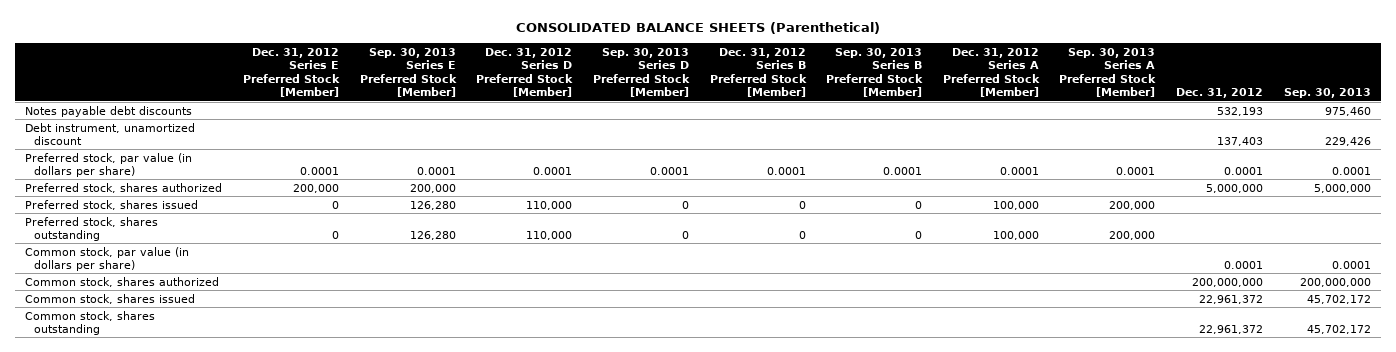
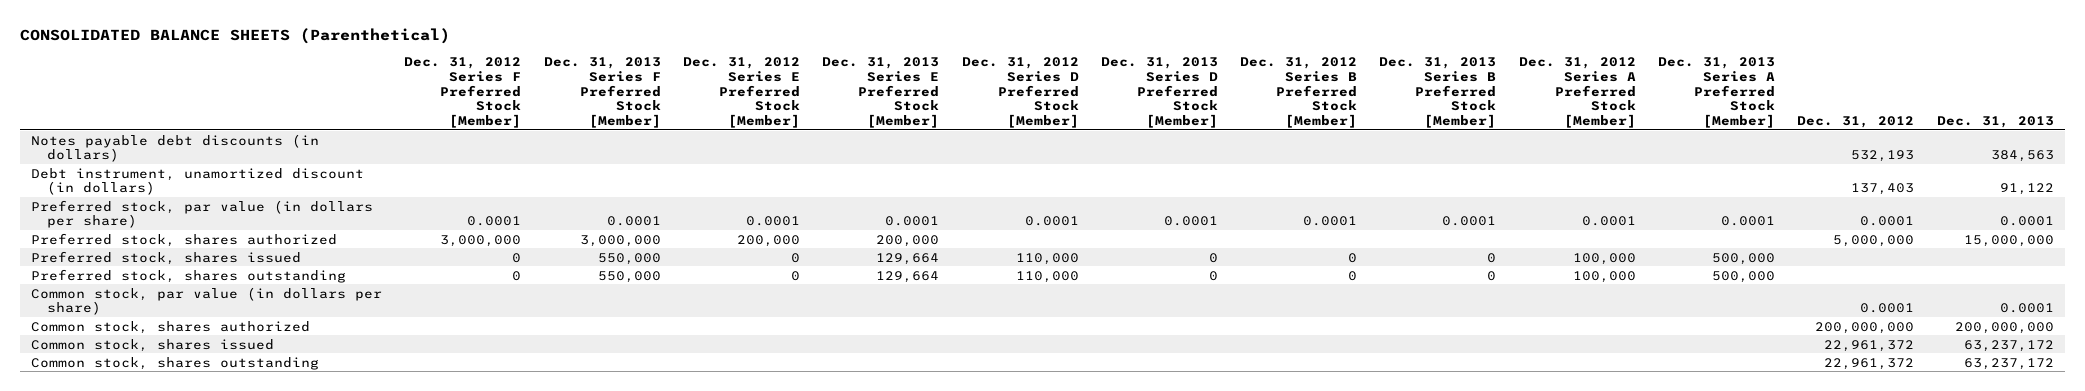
[359,47,457,98] Sep. 30, 2013 Series E Preferred Stock [Member] -> none
[592,47,690,98] Sep. 30, 2013 Series D Preferred Stock [Member] -> none
[826,47,924,98] Sep. 30, 2013 Series B Preferred Stock [Member] -> none
[1059,47,1157,98] Sep. 30, 2013 Series A Preferred Stock [Member] -> none
[1283,88,1371,99] Sep. 30, 2013 -> none
none -> [404,56,522,129] Dec. 31, 2012 Series F Preferred Stock [Member]
none -> [543,56,661,129] Dec. 31, 2013 Series F Preferred Stock [Member]
none -> [822,56,940,129] Dec. 31, 2013 Series E Preferred Stock [Member]
none -> [1100,56,1218,129] Dec. 31, 2013 Series D Preferred Stock [Member]
none -> [1379,56,1497,129] Dec. 31, 2013 Series B Preferred Stock [Member]
none -> [1658,56,1776,129] Dec. 31, 2013 Series A Preferred Stock [Member]
none -> [1936,116,2054,129] Dec. 31, 2013
[25,105,193,117] Notes payable debt discounts -> [31,133,320,163] Notes payable debt discounts (in dollars)
[25,122,196,146] Debt instrument, unamortized discount -> [31,167,365,196] Debt instrument, unamortized discount (in dollars)

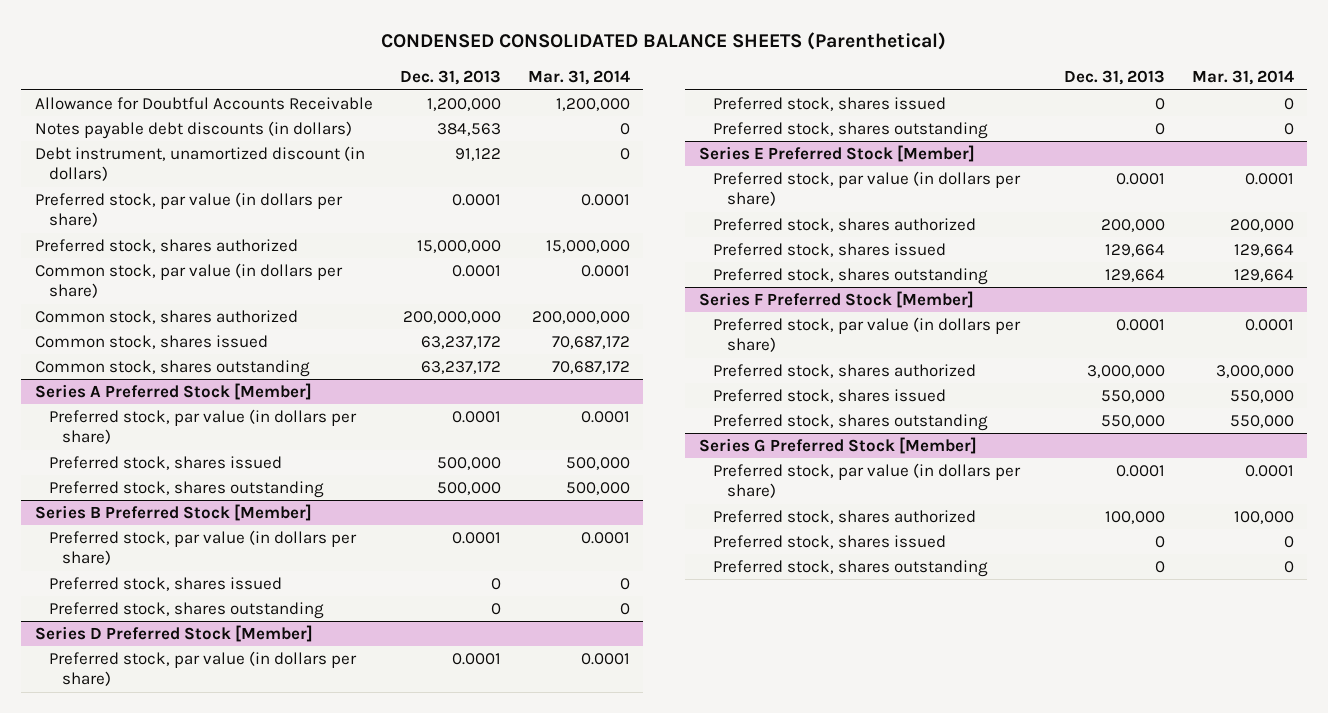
[19,27,450,44] CONSOLIDATED BALANCE SHEETS (Parenthetical) -> [381,32,947,51] CONDENSED CONSOLIDATED BALANCE SHEETS (Parenthetical)
[404,56,522,129] Dec. 31, 2012 Series F Preferred Stock [Member] -> none
[543,56,661,129] Dec. 31, 2013 Series F Preferred Stock [Member] -> none
[682,56,800,129] Dec. 31, 2012 Series E Preferred Stock [Member] -> none
[822,56,940,129] Dec. 31, 2013 Series E Preferred Stock [Member] -> none
[961,56,1079,129] Dec. 31, 2012 Series D Preferred Stock [Member] -> none
[1100,56,1218,129] Dec. 31, 2013 Series D Preferred Stock [Member] -> none
[1240,56,1358,129] Dec. 31, 2012 Series B Preferred Stock [Member] -> none
[1379,56,1497,129] Dec. 31, 2013 Series B Preferred Stock [Member] -> none
[1518,56,1636,129] Dec. 31, 2012 Series A Preferred Stock [Member] -> none
[1658,56,1776,129] Dec. 31, 2013 Series A Preferred Stock [Member] -> none
[1797,116,1915,129] Dec. 31, 2012 -> none
none -> [527,70,630,86] Mar. 31, 2014
none -> [34,96,373,110] Allowance for Doubtful Accounts Receivable
[31,250,302,265] Preferred stock, shares issued -> none
[31,268,347,283] Preferred stock, shares outstanding -> none
none -> [34,382,312,400] Series A Preferred Stock [Member]
none -> [48,408,357,445] Preferred stock, par value (in dollars per share)
none -> [48,455,282,470] Preferred stock, shares issued
none -> [48,480,324,498] Preferred stock, shares outstanding
none -> [34,503,312,521] Series B Preferred Stock [Member]
none -> [48,529,357,566] Preferred stock, par value (in dollars per share)
none -> [48,576,282,591] Preferred stock, shares issued
none -> [48,601,324,619] Preferred stock, shares outstanding
none -> [34,624,313,642] Series D Preferred Stock [Member]
none -> [48,650,357,687] Preferred stock, par value (in dollars per share)
none -> [712,96,946,111] Preferred stock, shares issued
none -> [712,121,988,139] Preferred stock, shares outstanding
none -> [698,144,975,162] Series E Preferred Stock [Member]
none -> [712,170,1021,207] Preferred stock, par value (in dollars per share)
none -> [712,217,976,232] Preferred stock, shares authorized
none -> [712,242,946,257] Preferred stock, shares issued
none -> [712,267,988,285] Preferred stock, shares outstanding
none -> [698,290,974,308] Series F Preferred Stock [Member]
none -> [712,316,1021,353] Preferred stock, par value (in dollars per share)
none -> [712,363,976,378] Preferred stock, shares authorized
none -> [712,388,946,403] Preferred stock, shares issued
none -> [712,413,988,431] Preferred stock, shares outstanding
none -> [698,436,977,454] Series G Preferred Stock [Member]
none -> [712,462,1021,499] Preferred stock, par value (in dollars per share)
none -> [712,509,976,524] Preferred stock, shares authorized
none -> [712,534,946,549] Preferred stock, shares issued
none -> [712,559,988,577] Preferred stock, shares outstanding

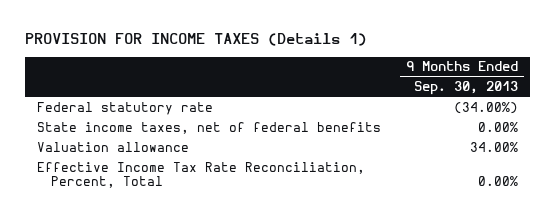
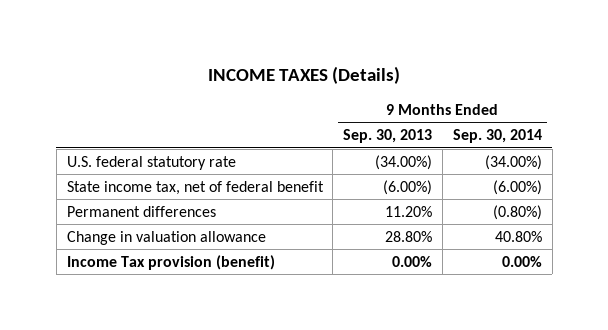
[25,33,368,47] PROVISION FOR INCOME TAXES (Details 1) -> [208,66,401,85] INCOME TAXES (Details)
none -> [452,129,542,144] Sep. 30, 2014
[37,101,214,115] Federal statutory rate -> [66,155,236,170] U.S. federal statutory rate
[37,121,382,134] State income taxes, net of federal benefits -> [66,180,324,195] State income tax, net of federal benefit
[477,121,518,132] 0.00% -> [383,179,433,195] (6.00%)
none -> [66,205,216,217] Permanent differences
[37,141,190,152] Valuation allowance -> [66,230,266,245] Change in valuation allowance
[469,141,518,152] 34.00% -> [385,230,433,242] 28.80%
[37,161,366,189] Effective Income Tax Rate Reconciliation, Percent, Total -> [66,254,275,270] Income Tax provision (benefit)

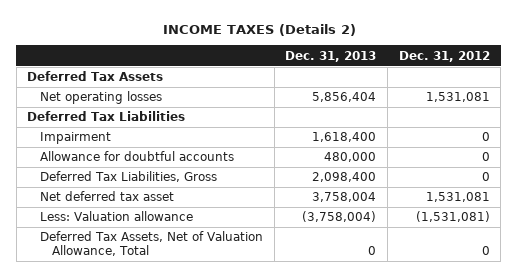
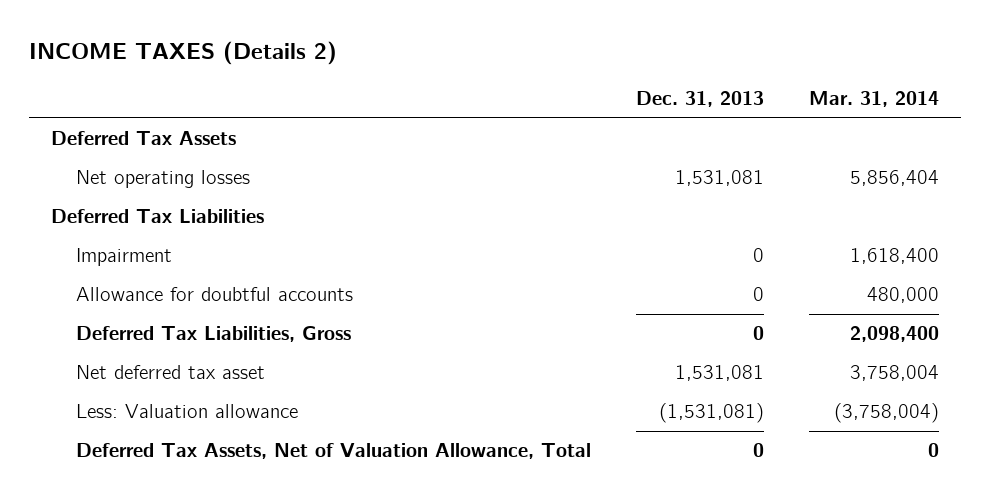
[398,50,490,62] Dec. 31, 2012 -> none
none -> [808,91,939,108] Mar. 31, 2014
[312,92,377,103] 5,856,404 -> [675,170,765,187] 1,531,081
[312,132,377,143] 1,618,400 -> [753,248,765,263] 0
[324,152,377,163] 480,000 -> [753,287,765,302] 0
[312,172,377,183] 2,098,400 -> [753,326,765,341] 0
[312,192,377,203] 3,758,004 -> [675,365,765,382] 1,531,081
[302,211,377,223] (3,758,004) -> [659,403,765,424] (1,531,081)

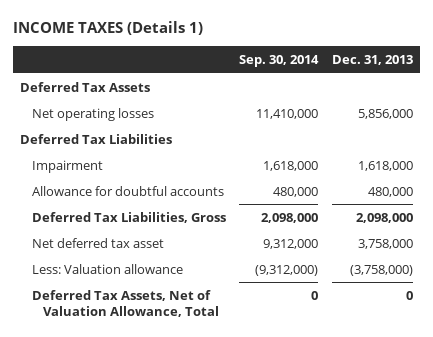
[28,41,337,66] INCOME TAXES (Details 2) -> [13,21,204,36] INCOME TAXES (Details 1)
[808,91,939,108] Mar. 31, 2014 -> none
none -> [239,55,320,68] Sep. 30, 2014
[675,170,765,187] 1,531,081 -> [358,108,414,119] 5,856,000
[753,248,765,263] 0 -> [358,160,414,171] 1,618,000
[753,287,765,302] 0 -> [368,186,414,197] 480,000
[753,326,765,341] 0 -> [356,212,414,223] 2,098,000
[675,365,765,382] 1,531,081 -> [358,238,414,249] 3,758,000
[659,403,765,424] (1,531,081) -> [350,264,414,276] (3,758,000)

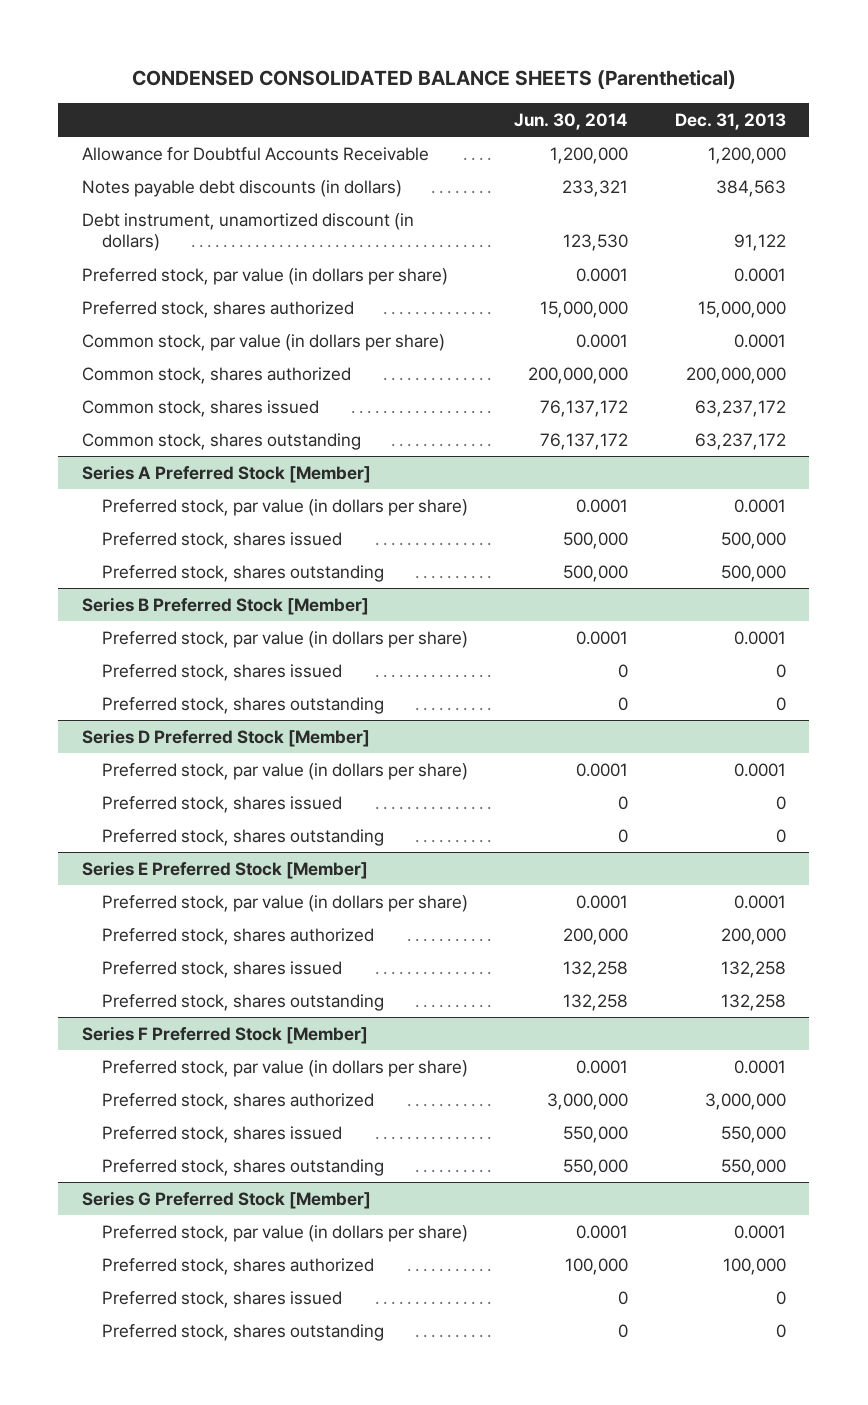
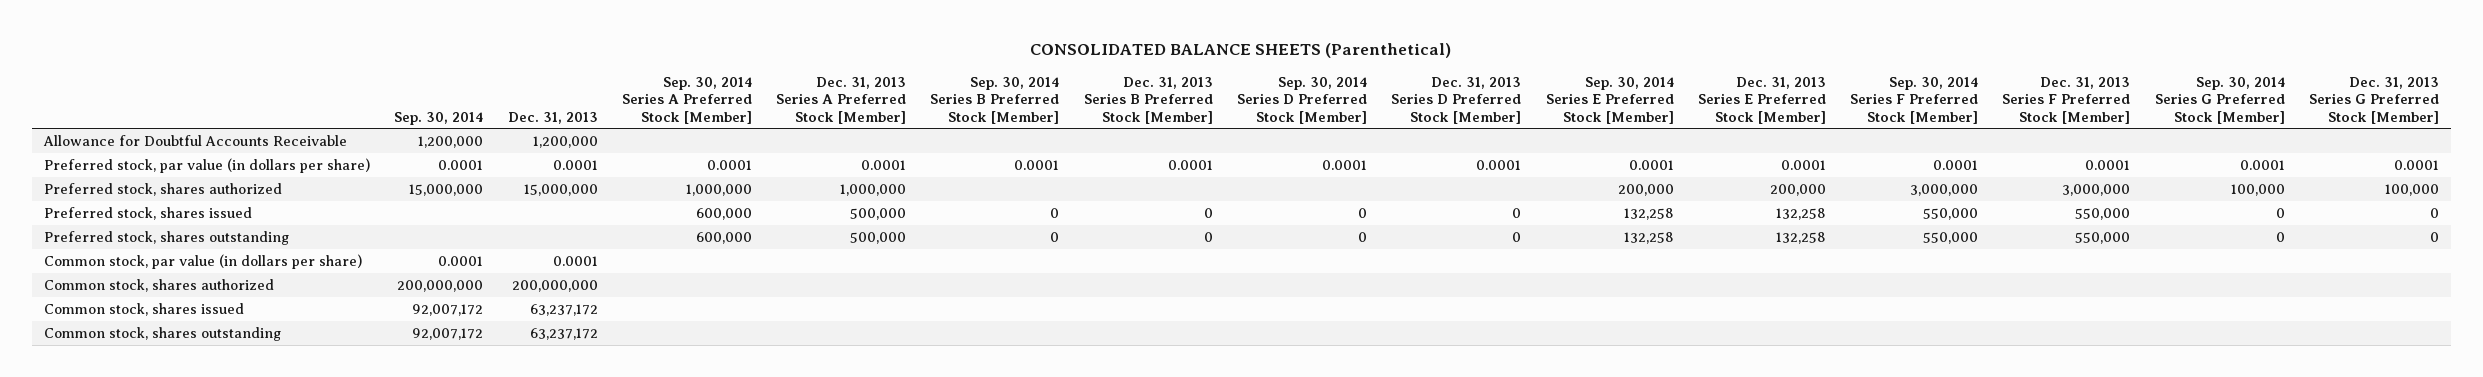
[131,70,736,90] CONDENSED CONSOLIDATED BALANCE SHEETS (Parenthetical) -> [1030,42,1452,58] CONSOLIDATED BALANCE SHEETS (Parenthetical)
[514,112,629,130] Jun. 30, 2014 -> none
none -> [394,111,484,125] Sep. 30, 2014
none -> [621,76,752,124] Sep. 30, 2014 Series A Preferred Stock [Member]
none -> [776,76,907,124] Dec. 31, 2013 Series A Preferred Stock [Member]
none -> [930,76,1060,124] Sep. 30, 2014 Series B Preferred Stock [Member]
none -> [1083,76,1213,124] Dec. 31, 2013 Series B Preferred Stock [Member]
none -> [1236,76,1367,124] Sep. 30, 2014 Series D Preferred Stock [Member]
none -> [1391,76,1522,124] Dec. 31, 2013 Series D Preferred Stock [Member]
none -> [1545,76,1674,124] Sep. 30, 2014 Series E Preferred Stock [Member]
none -> [1697,76,1826,124] Dec. 31, 2013 Series E Preferred Stock [Member]
none -> [1850,76,1979,124] Sep. 30, 2014 Series F Preferred Stock [Member]
none -> [2002,76,2131,124] Dec. 31, 2013 Series F Preferred Stock [Member]
none -> [2154,76,2285,124] Sep. 30, 2014 Series G Preferred Stock [Member]
none -> [2308,76,2439,124] Dec. 31, 2013 Series G Preferred Stock [Member]
[81,179,402,197] Notes payable debt discounts (in dollars) -> none
[81,212,414,252] Debt instrument, unamortized discount (in dollars) -> none
none -> [44,207,253,221] Preferred stock, shares issued
none -> [44,231,290,246] Preferred stock, shares outstanding
[81,464,371,483] Series A Preferred Stock [Member] -> none
[101,498,468,516] Preferred stock, par value (in dollars per share) -> none
[101,531,342,549] Preferred stock, shares issued -> none
[101,564,384,582] Preferred stock, shares outstanding -> none
[81,596,369,615] Series B Preferred Stock [Member] -> none
[101,630,468,648] Preferred stock, par value (in dollars per share) -> none
[101,663,342,681] Preferred stock, shares issued -> none
[101,696,384,714] Preferred stock, shares outstanding -> none
[81,728,370,747] Series D Preferred Stock [Member] -> none
[101,762,468,780] Preferred stock, par value (in dollars per share) -> none
[101,795,342,813] Preferred stock, shares issued -> none
[101,828,384,846] Preferred stock, shares outstanding -> none
[81,860,368,879] Series E Preferred Stock [Member] -> none
[101,894,468,912] Preferred stock, par value (in dollars per share) -> none
[101,927,374,945] Preferred stock, shares authorized -> none
[101,960,342,978] Preferred stock, shares issued -> none
[101,993,384,1011] Preferred stock, shares outstanding -> none
[81,1025,368,1044] Series F Preferred Stock [Member] -> none
[101,1059,468,1077] Preferred stock, par value (in dollars per share) -> none
[101,1092,374,1110] Preferred stock, shares authorized -> none
[101,1125,342,1143] Preferred stock, shares issued -> none
[101,1158,384,1176] Preferred stock, shares outstanding -> none
[81,1190,371,1209] Series G Preferred Stock [Member] -> none
[101,1224,468,1242] Preferred stock, par value (in dollars per share) -> none
[101,1257,374,1275] Preferred stock, shares authorized -> none
[101,1290,342,1308] Preferred stock, shares issued -> none
[101,1323,384,1341] Preferred stock, shares outstanding -> none

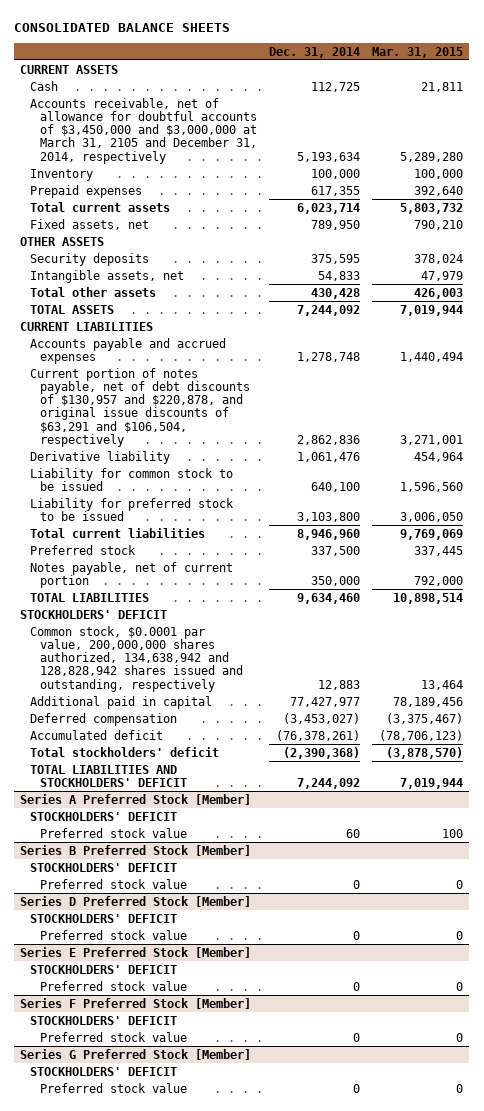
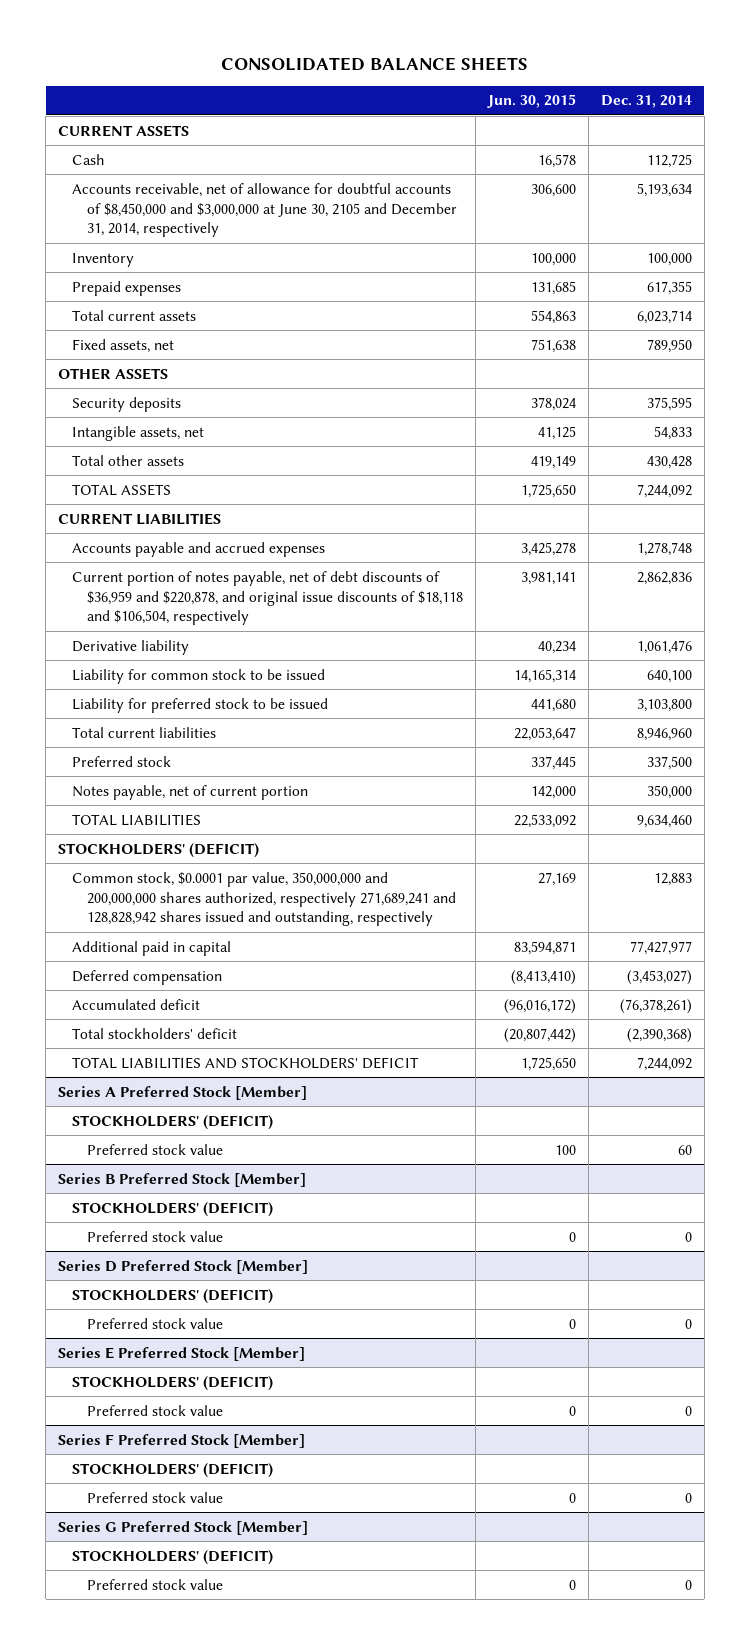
[372,46,464,58] Mar. 31, 2015 -> none
none -> [486,94,576,109] Jun. 30, 2015
[30,97,258,164] Accounts receivable, net of allowance for doubtful accounts of $3,450,000 and $3,000,000 at March 31, 2105 and December 31, 2014, respectively -> [72,182,457,238] Accounts receivable, net of allowance for doubtful accounts of $8,450,000 and $3,000,000 at June 30, 2105 and December 31, 2014, respectively
[30,367,251,448] Current portion of notes payable, net of debt discounts of $130,957 and $220,878, and original issue discounts of $63,291 and $106,504, respectively -> [72,570,463,626] Current portion of notes payable, net of debt discounts of $36,959 and $220,878, and original issue discounts of $18,118 and $106,504, respectively
[20,609,168,619] STOCKHOLDERS' DEFICIT -> [58,842,260,858] STOCKHOLDERS' (DEFICIT)
[30,625,244,692] Common stock, $0.0001 par value, 200,000,000 shares authorized, 134,638,942 and 128,828,942 shares issued and outstanding, respectively -> [72,871,456,927] Common stock, $0.0001 par value, 350,000,000 and 200,000,000 shares authorized, respectively 271,689,241 and 128,828,942 shares issued and outstanding, respectively
[30,811,178,821] STOCKHOLDERS' DEFICIT -> [72,1114,274,1130] STOCKHOLDERS' (DEFICIT)
[30,862,178,872] STOCKHOLDERS' DEFICIT -> [72,1201,274,1217] STOCKHOLDERS' (DEFICIT)
[30,913,178,923] STOCKHOLDERS' DEFICIT -> [72,1288,274,1304] STOCKHOLDERS' (DEFICIT)
[30,964,178,974] STOCKHOLDERS' DEFICIT -> [72,1375,274,1391] STOCKHOLDERS' (DEFICIT)
[30,1015,178,1025] STOCKHOLDERS' DEFICIT -> [72,1462,274,1478] STOCKHOLDERS' (DEFICIT)
[30,1066,178,1076] STOCKHOLDERS' DEFICIT -> [72,1549,274,1565] STOCKHOLDERS' (DEFICIT)

